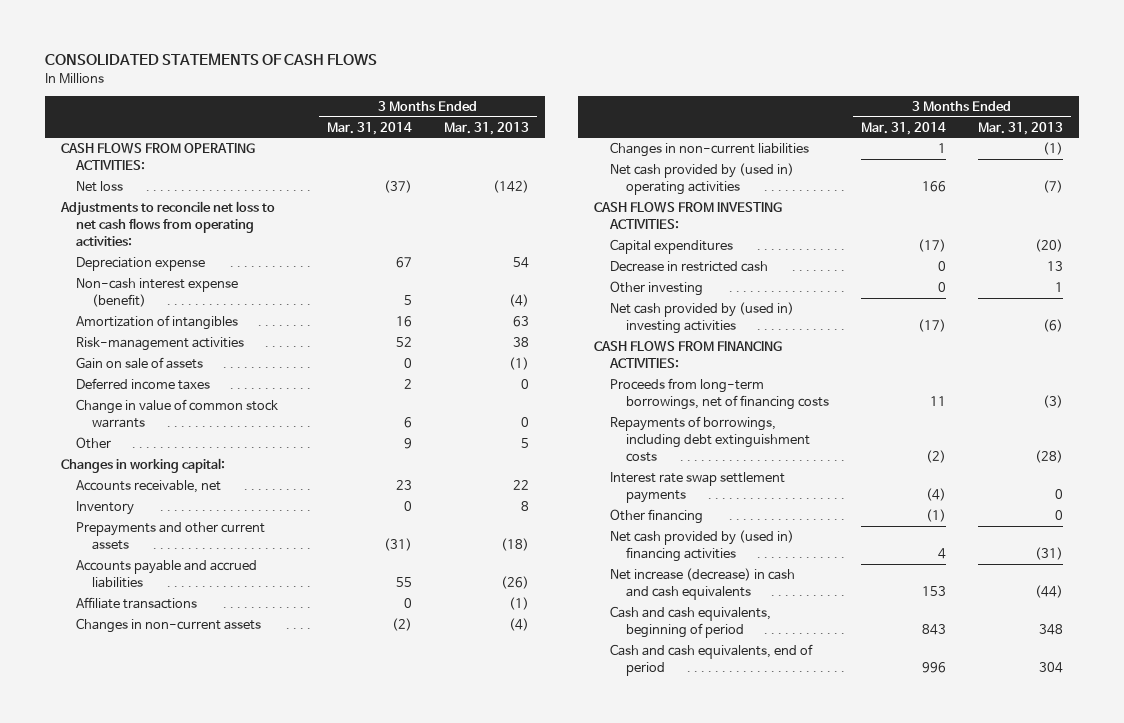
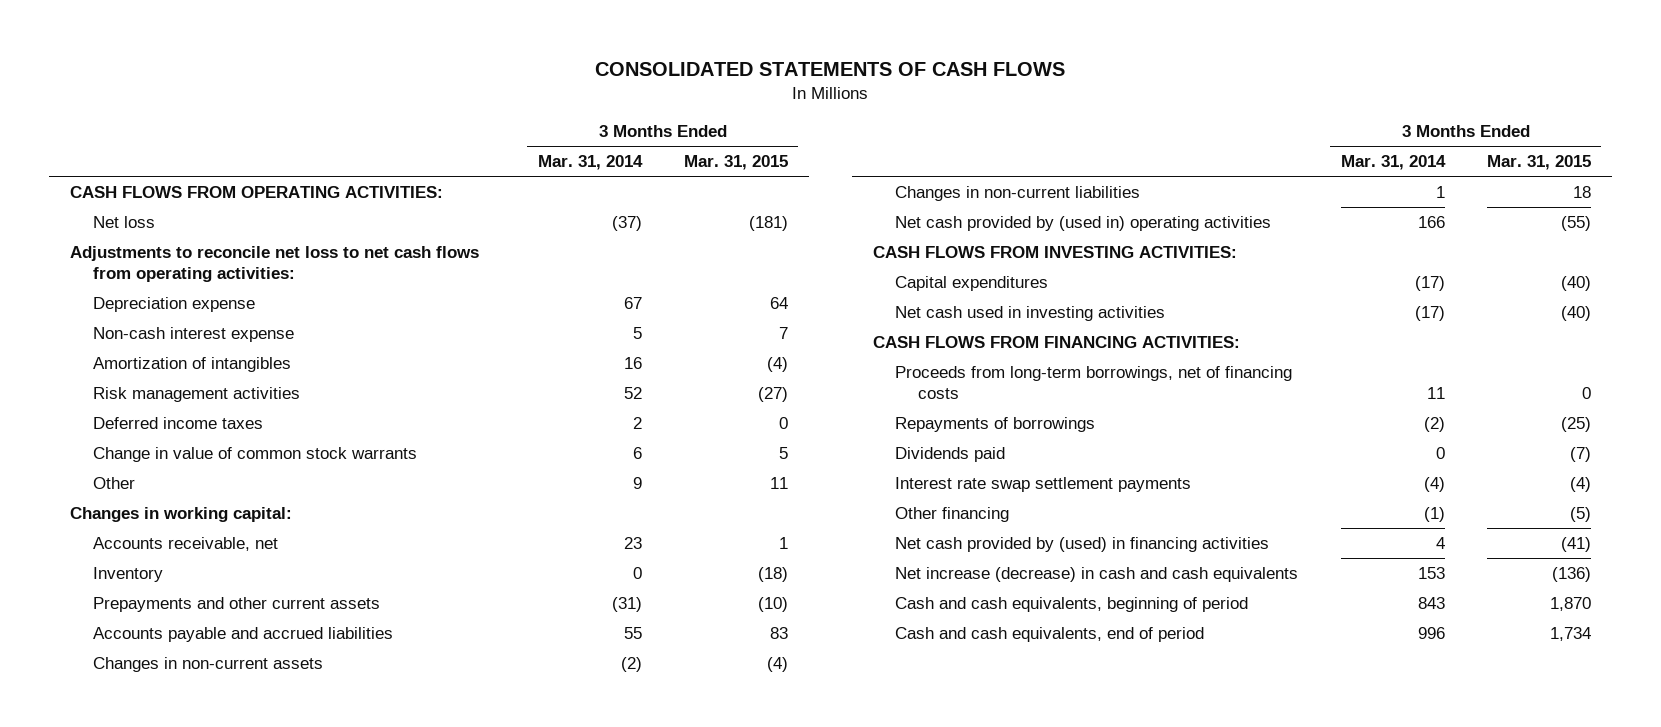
[444,121,530,135] Mar. 31, 2013 -> none
none -> [683,155,788,171] Mar. 31, 2015
[76,278,239,308] Non-cash interest expense (benefit) -> [92,326,294,342] Non-cash interest expense
[76,357,204,370] Gain on sale of assets -> none
[76,337,245,352] Risk-management activities -> [92,386,300,402] Risk management activities
[76,597,198,610] Affiliate transactions -> none
[610,261,769,273] Decrease in restricted cash -> none
[610,281,704,297] Other investing -> none
[610,302,795,335] Net cash provided by (used in) investing activities -> [895,305,1166,321] Net cash used in investing activities
[610,416,811,463] Repayments of borrowings, including debt extinguishment costs -> [895,416,1096,432] Repayments of borrowings
none -> [895,446,1006,462] Dividends paid
[610,530,795,563] Net cash provided by (used in) financing activities -> [895,536,1270,552] Net cash provided by (used) in financing activities

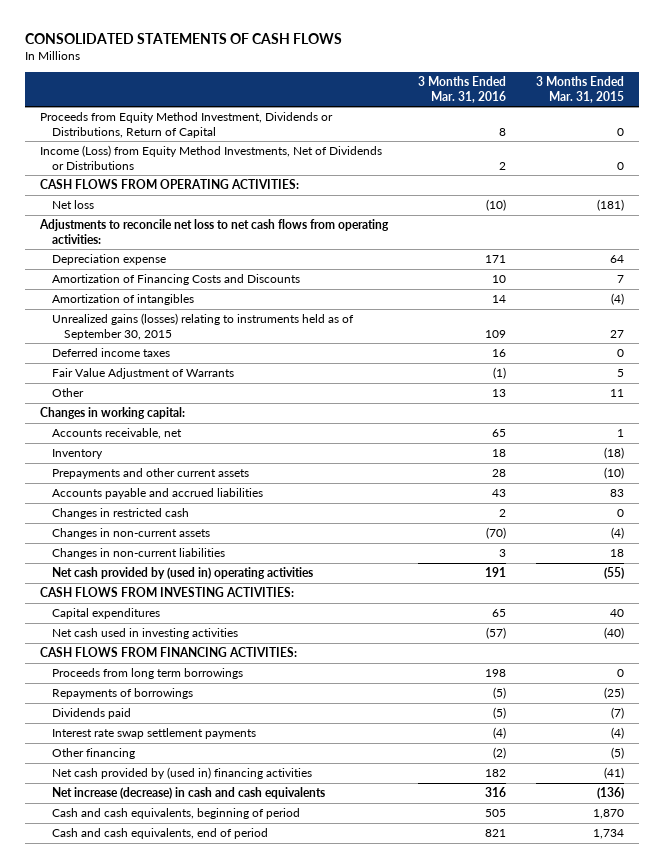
[537,155,643,171] Mar. 31, 2014 -> none
none -> [417,76,506,103] 3 Months Ended Mar. 31, 2016
none -> [40,112,334,138] Proceeds from Equity Method Investment, Dividends or Distributions, Return of Capital
none -> [40,145,383,170] Income (Loss) from Equity Method Investments, Net of Dividends or Distributions
[92,326,294,342] Non-cash interest expense -> none
none -> [52,274,301,286] Amortization of Financing Costs and Discounts
[92,386,300,402] Risk management activities -> none
none -> [52,313,355,340] Unrealized gains (losses) relating to instruments held as of September 30, 2015
[92,446,417,462] Change in value of common stock warrants -> none
none -> [52,368,235,380] Fair Value Adjustment of Warrants
none -> [52,508,190,520] Changes in restricted cash
[1560,275,1591,291] (40) -> [609,609,624,618] 40
[895,365,1293,399] Proceeds from long-term borrowings, net of financing costs -> [52,668,244,680] Proceeds from long term borrowings
[895,536,1270,552] Net cash provided by (used) in financing activities -> [52,767,313,780] Net cash provided by (used in) financing activities

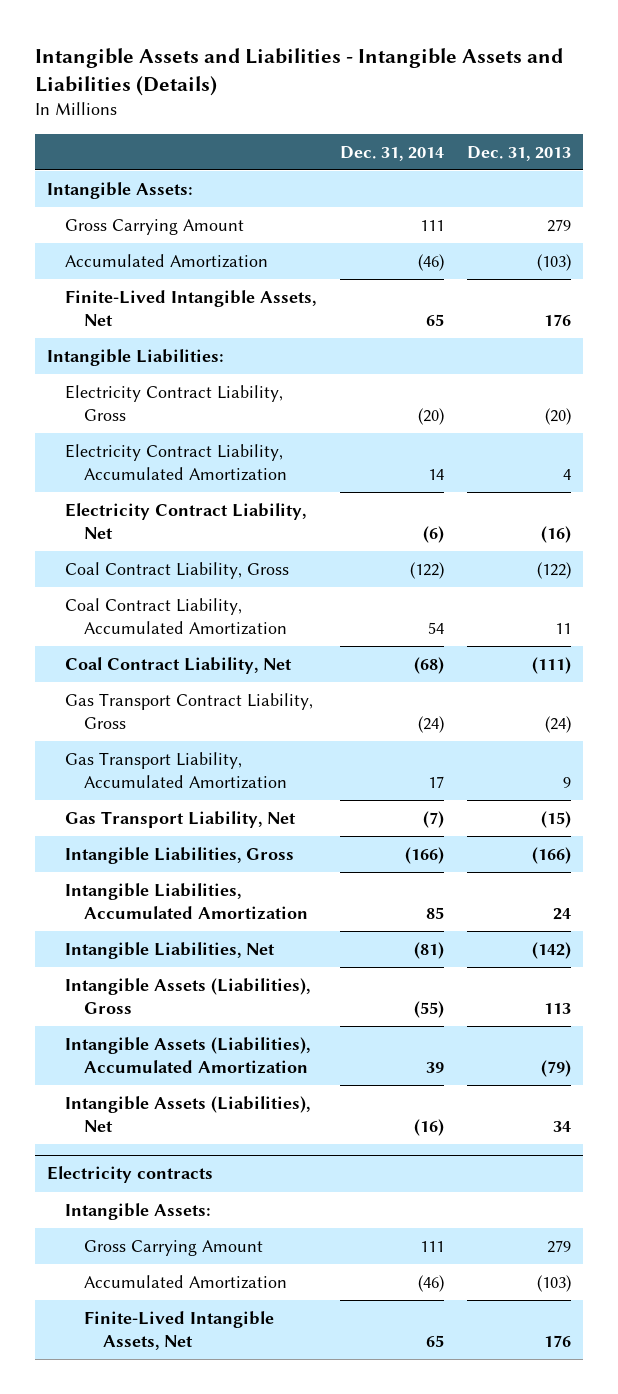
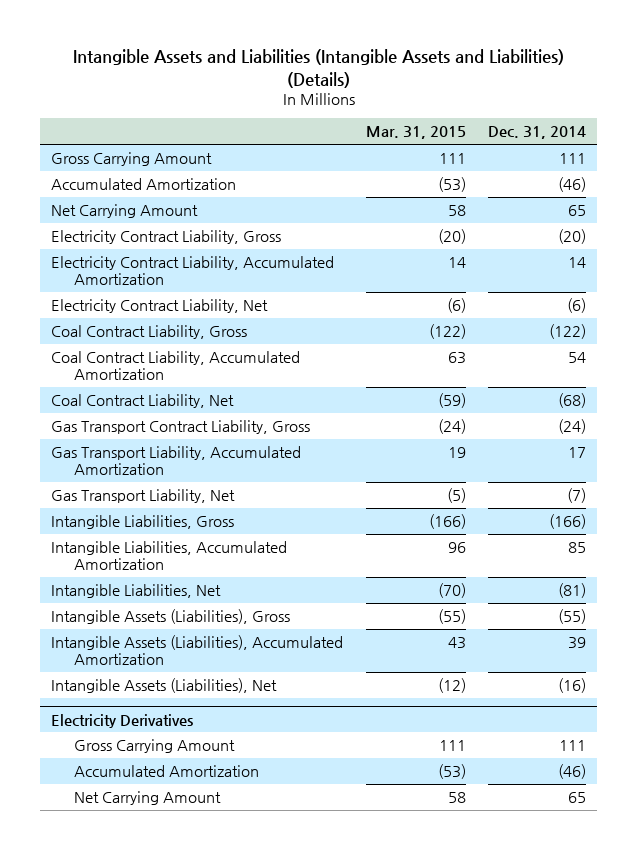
[34,47,563,97] Intangible Assets and Liabilities - Intangible Assets and Liabilities (Details) -> [72,49,564,88] Intangible Assets and Liabilities (Intangible Assets and Liabilities) (Details)
[467,145,572,161] Dec. 31, 2013 -> none
none -> [365,126,466,140] Mar. 31, 2015
[46,182,193,200] Intangible Assets: -> none
[46,349,224,367] Intangible Liabilities: -> none
[65,290,317,326] Finite-Lived Intangible Assets, Net -> [51,203,199,218] Net Carrying Amount
[65,1203,212,1221] Intangible Assets: -> none
[46,1166,213,1184] Electricity contracts -> [51,713,194,728] Electricity Derivatives
[84,1311,275,1350] Finite-Lived Intangible Assets, Net -> [74,790,222,805] Net Carrying Amount

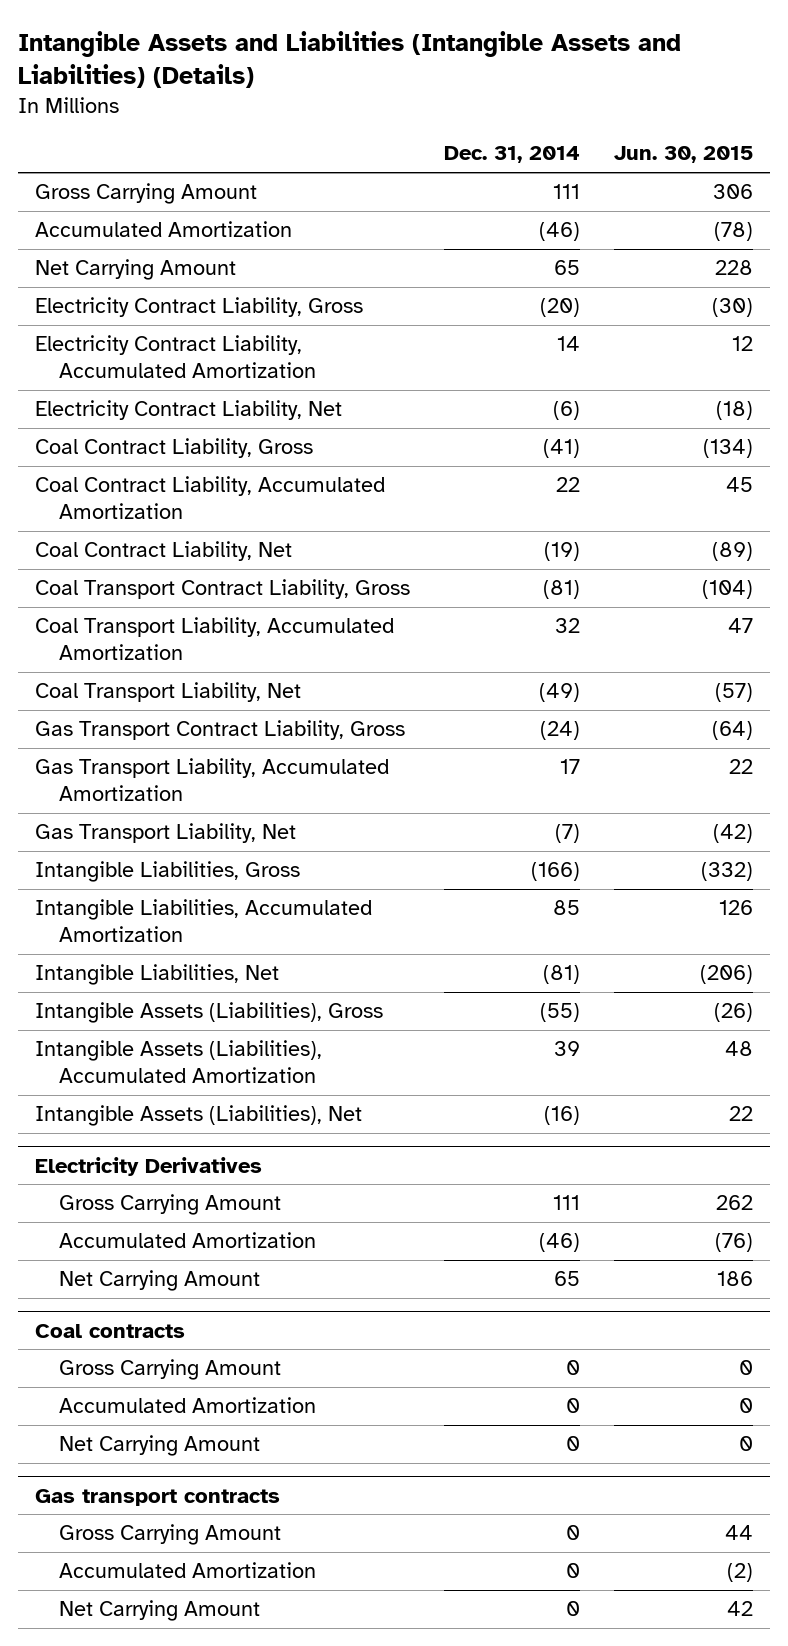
[365,126,466,140] Mar. 31, 2015 -> none
none -> [613,146,753,164] Jun. 30, 2015
[549,323,587,339] (122) -> [542,439,580,459] (41)
[568,351,587,363] 54 -> [555,477,580,493] 22
[558,392,587,408] (68) -> [543,542,580,562] (19)
none -> [35,579,411,600] Coal Transport Contract Liability, Gross
none -> [35,617,395,660] Coal Transport Liability, Accumulated Amortization
none -> [35,682,302,703] Coal Transport Liability, Net
none -> [35,1323,186,1338] Coal contracts
none -> [59,1359,282,1381] Gross Carrying Amount
none -> [59,1397,317,1414] Accumulated Amortization
none -> [59,1435,261,1457] Net Carrying Amount
none -> [35,1488,281,1506] Gas transport contracts
none -> [59,1524,282,1546] Gross Carrying Amount
none -> [59,1562,317,1579] Accumulated Amortization
none -> [59,1600,261,1622] Net Carrying Amount

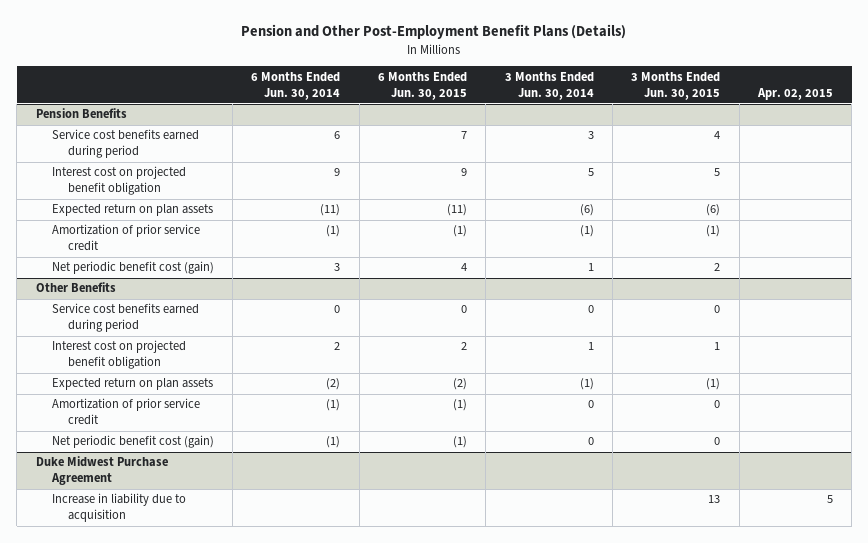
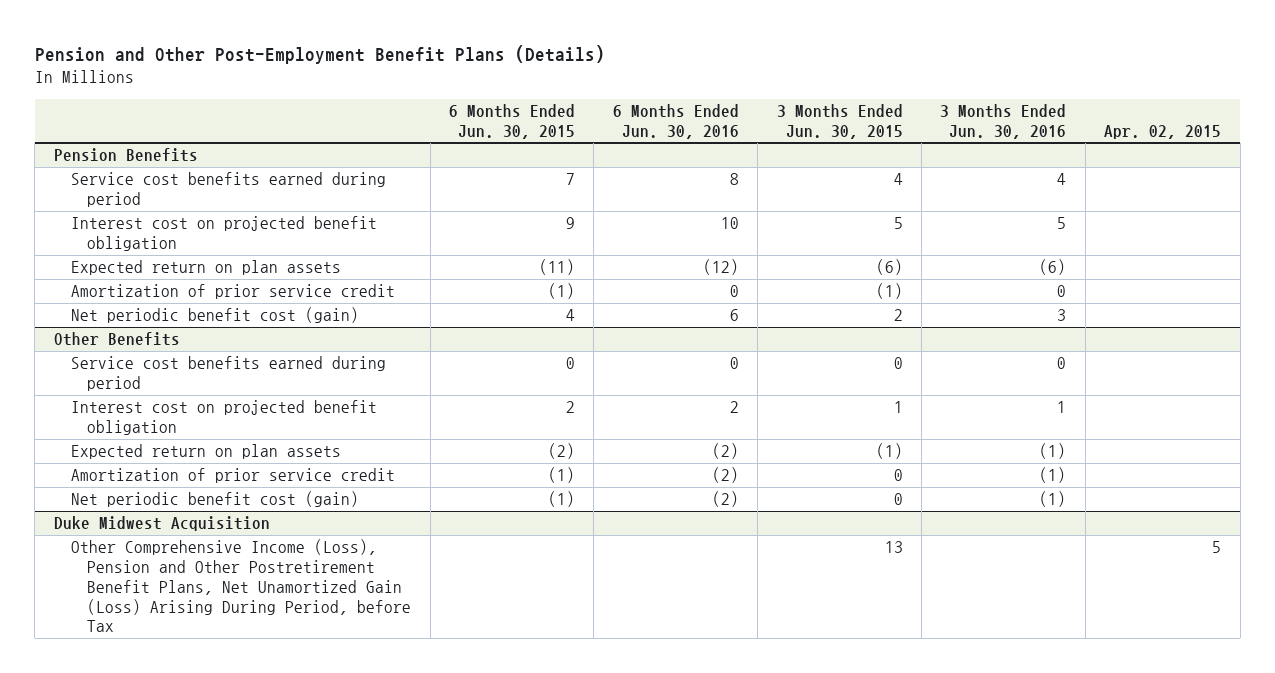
[251,71,341,100] 6 Months Ended Jun. 30, 2014 -> none
[504,71,594,100] 3 Months Ended Jun. 30, 2014 -> none
none -> [612,103,739,139] 6 Months Ended Jun. 30, 2016
none -> [940,103,1067,139] 3 Months Ended Jun. 30, 2016
[35,456,168,486] Duke Midwest Purchase Agreement -> none
none -> [53,516,270,532] Duke Midwest Acquisition
[51,493,186,523] Increase in liability due to acquisition -> [70,539,412,633] Other Comprehensive Income (Loss), Pension and Other Postretirement Benefit Plans, Net Unamortized Gain (Loss) Arising During Period, before Tax

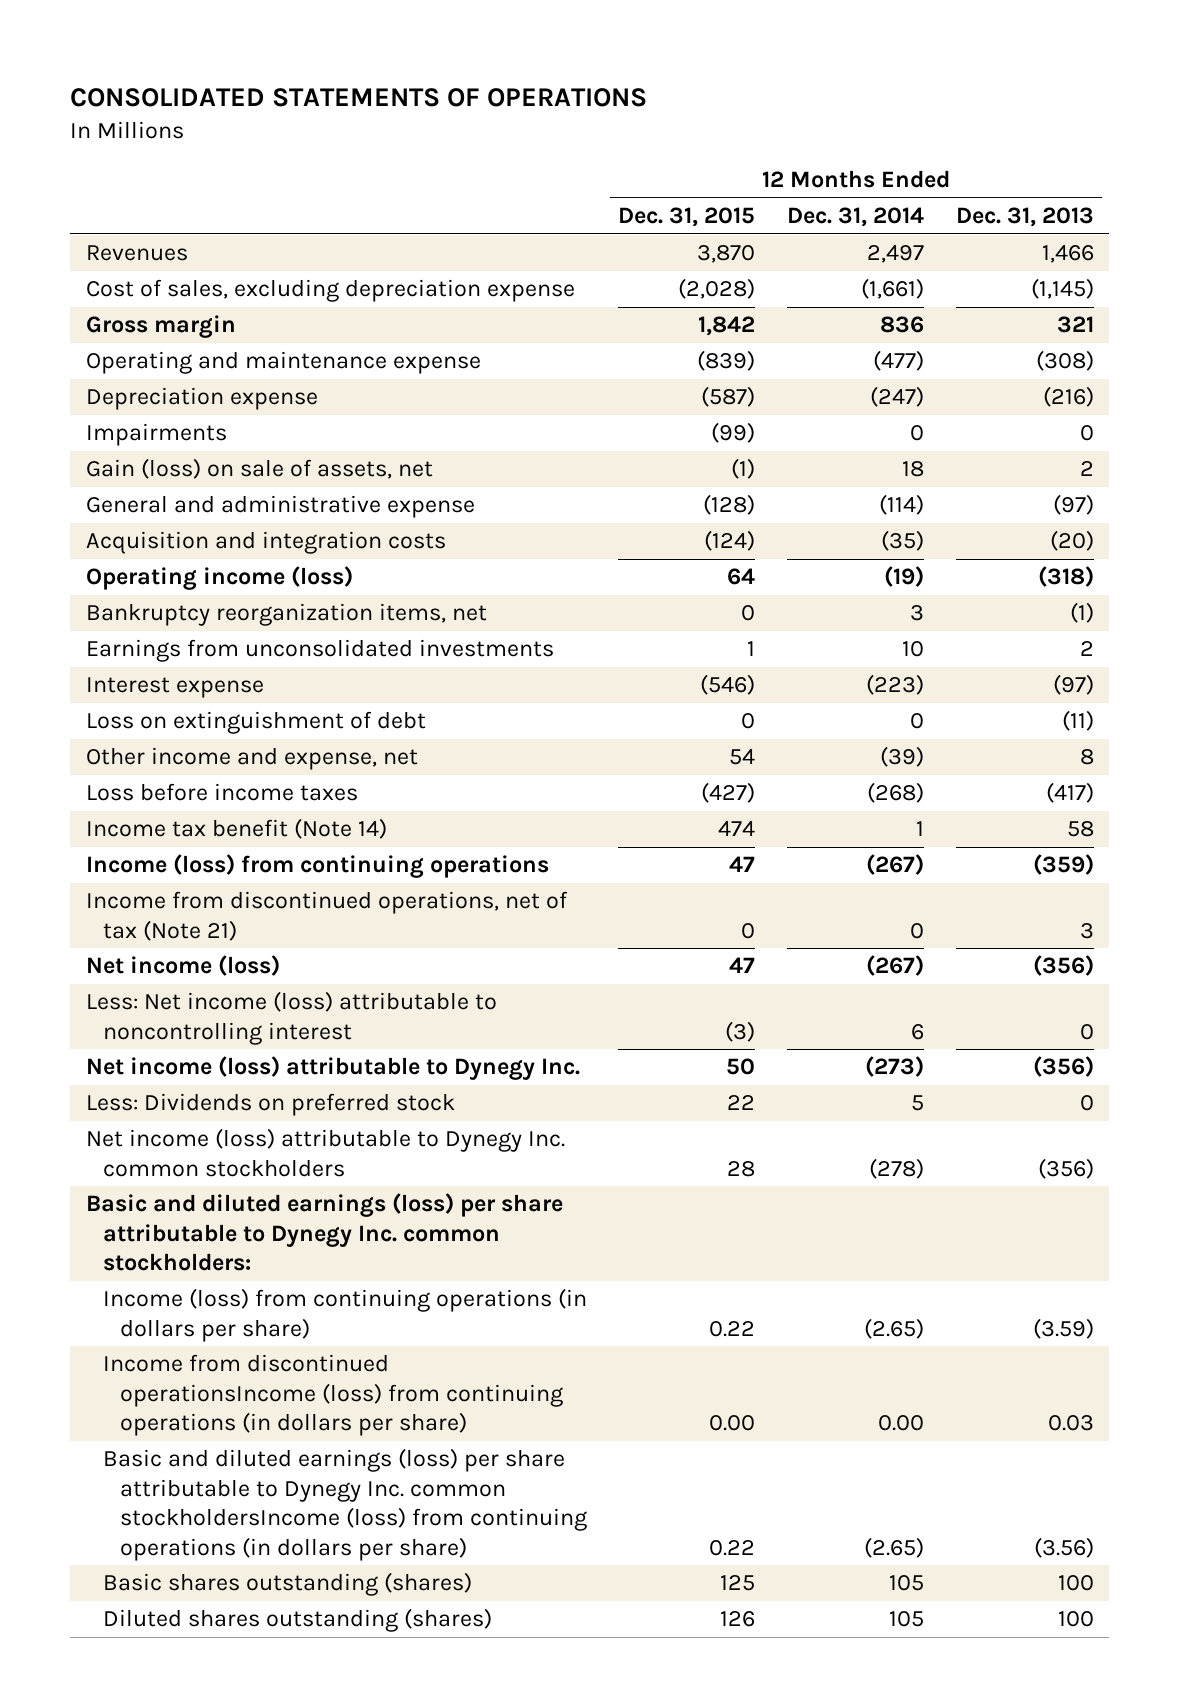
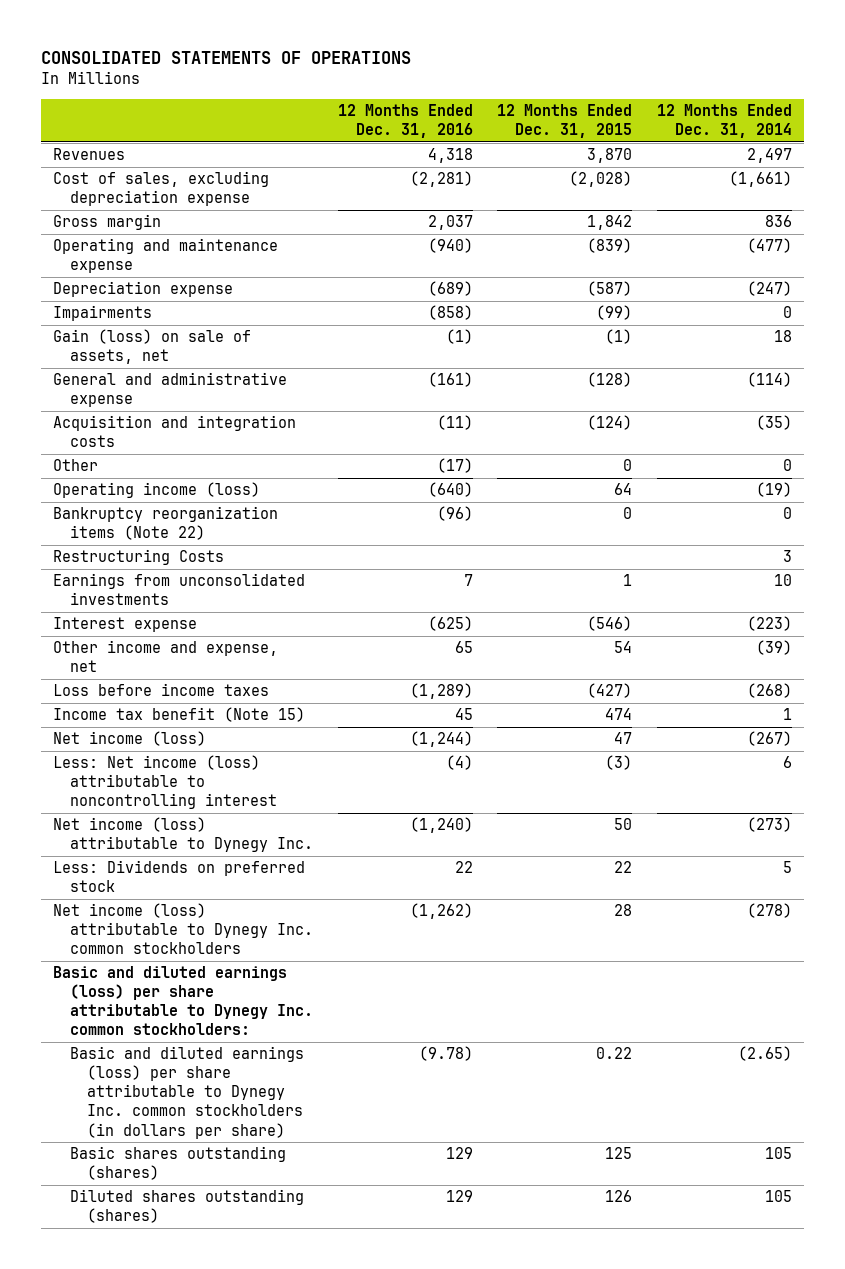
[955,207,1094,228] Dec. 31, 2013 -> none
none -> [337,104,473,139] 12 Months Ended Dec. 31, 2016
none -> [53,459,99,472] Other
[85,603,487,627] Bankruptcy reorganization items, net -> [53,506,279,541] Bankruptcy reorganization items (Note 22)
[910,605,925,622] 3 -> [782,507,792,520] 0
none -> [53,549,225,566] Restructuring Costs
[85,711,426,735] Loss on extinguishment of debt -> none
[85,854,549,879] Income (loss) from continuing operations -> none
[85,891,568,941] Income from discontinued operations, net of tax (Note 21) -> none
[85,818,387,840] Income tax benefit (Note 14) -> [53,707,306,723] Income tax benefit (Note 15)
[102,1288,587,1342] Income (loss) from continuing operations (in dollars per share) -> none
[102,1354,563,1437] Income from discontinued operationsIncome (loss) from continuing operations (in dollars per share) -> none
[102,1448,587,1561] Basic and diluted earnings (loss) per share attributable to Dynegy Inc. common stockholdersIncome (loss) from continuing operations (in dollars per share) -> [70,1046,305,1139] Basic and diluted earnings (loss) per share attributable to Dynegy Inc. common stockholders (in dollars per share)

